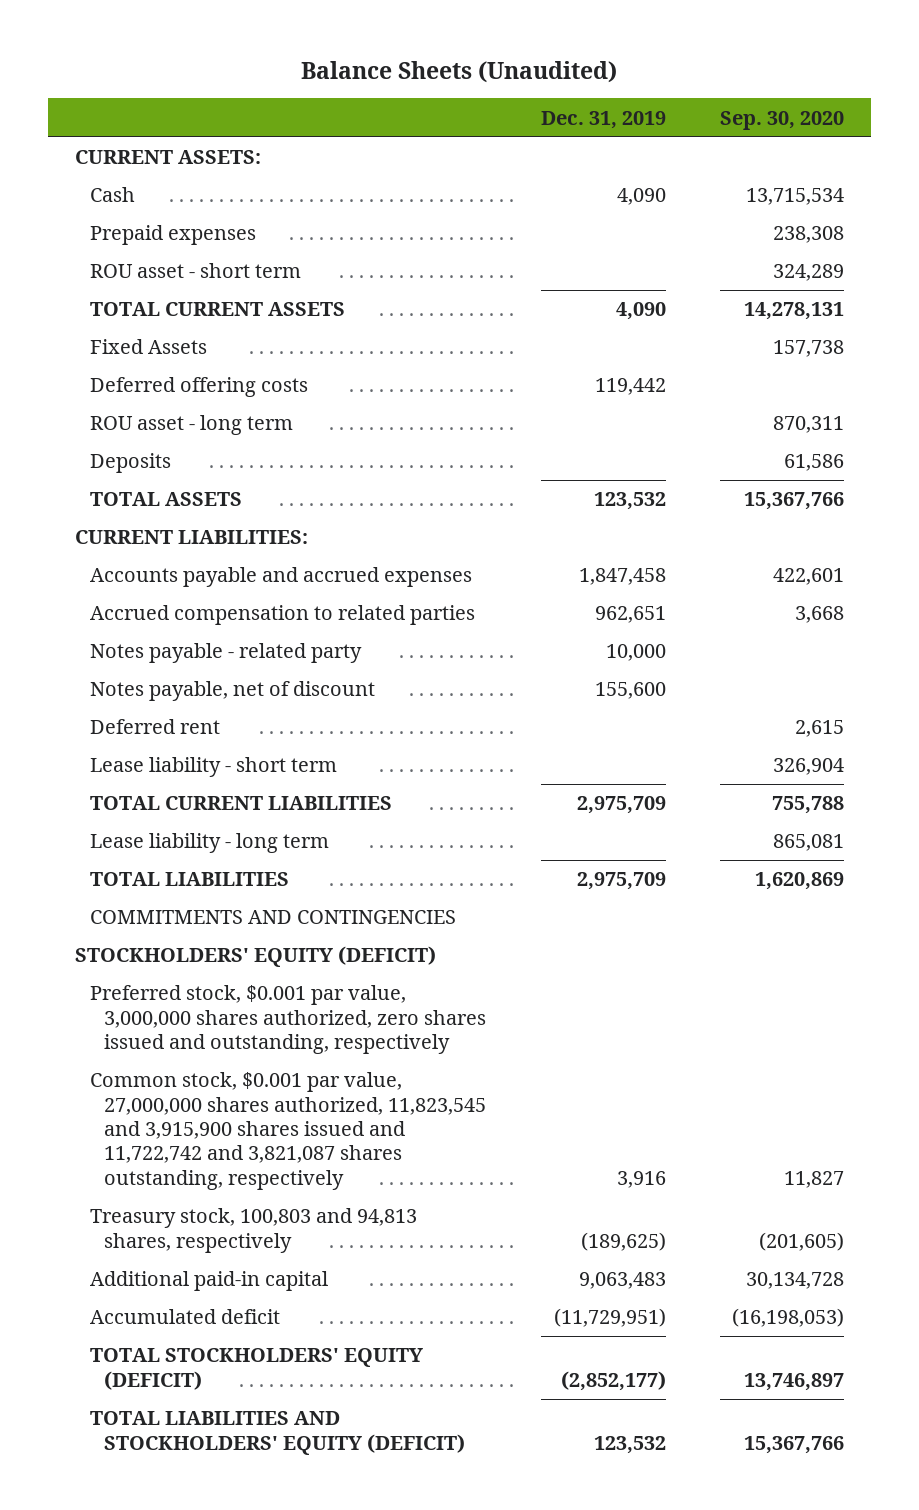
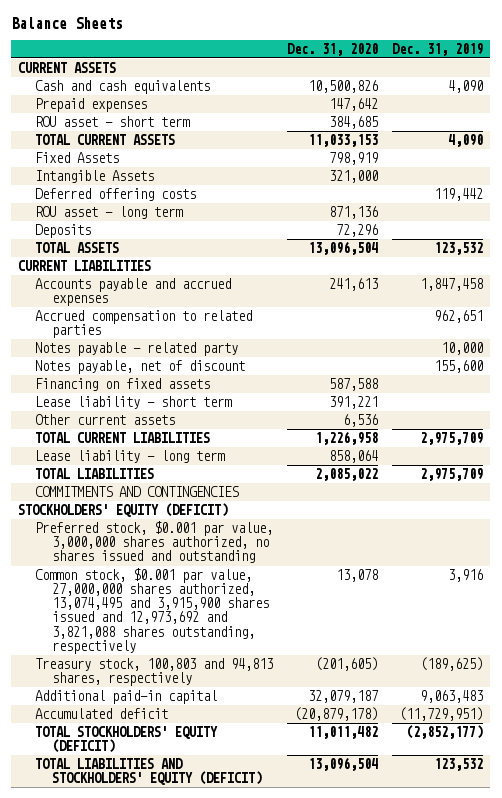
[301,60,618,83] Balance Sheets (Unaudited) -> [11,16,124,29] Balance Sheets
[720,110,845,130] Sep. 30, 2020 -> none
none -> [287,42,379,56] Dec. 31, 2020
[74,150,261,165] CURRENT ASSETS: -> [18,62,117,74] CURRENT ASSETS
[89,187,135,203] Cash -> [35,80,211,95] Cash and cash equivalents
none -> [35,170,155,184] Intangible Assets
[74,530,308,545] CURRENT LIABILITIES: -> [18,260,152,272] CURRENT LIABILITIES
[89,719,220,735] Deferred rent -> none
none -> [35,378,211,392] Financing on fixed assets
none -> [35,414,176,426] Other current assets
[89,985,487,1055] Preferred stock, $0.001 par value, 3,000,000 shares authorized, zero shares issued and outstanding, respectively -> [35,521,274,564] Preferred stock, $0.001 par value, 3,000,000 shares authorized, no shares issued and outstanding
[89,1072,487,1190] Common stock, $0.001 par value, 27,000,000 shares authorized, 11,823,545 and 3,915,900 shares issued and 11,722,742 and 3,821,087 shares outstanding, respectively -> [35,568,269,654] Common stock, $0.001 par value, 27,000,000 shares authorized, 13,074,495 and 3,915,900 shares issued and 12,973,692 and 3,821,088 shares outstanding, respectively

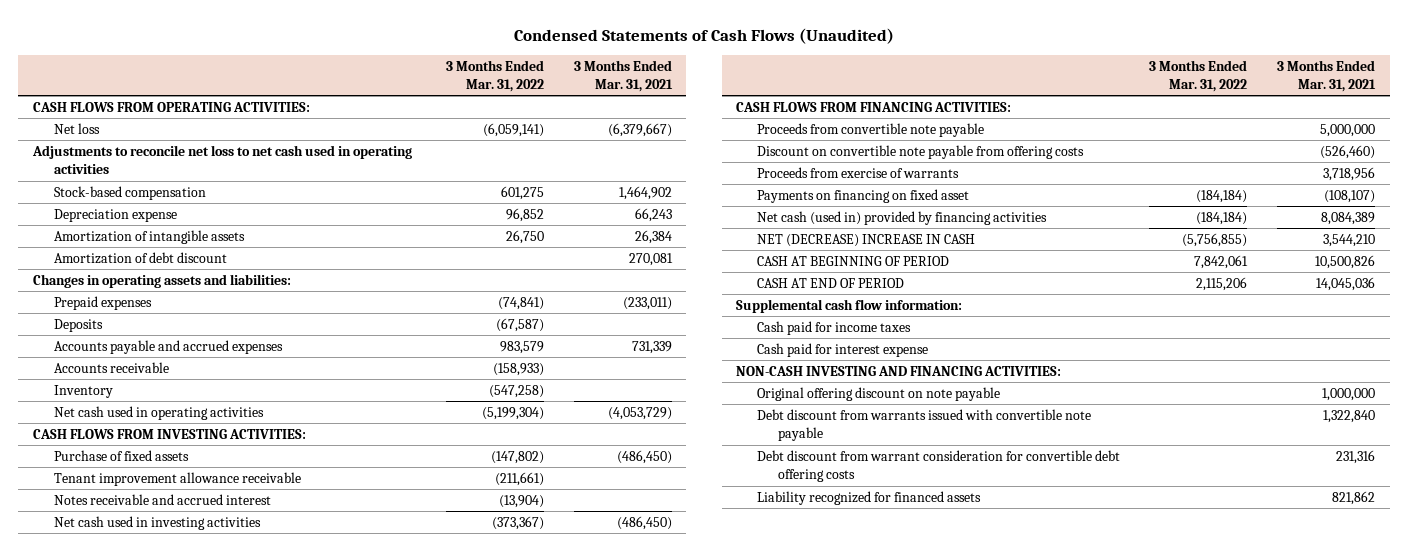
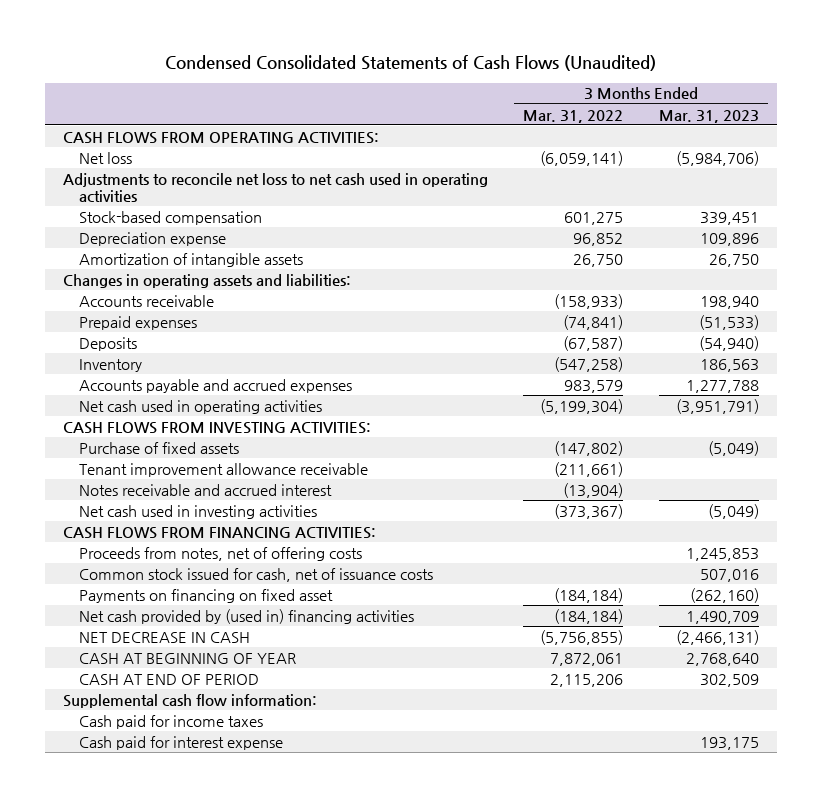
[513,27,894,44] Condensed Statements of Cash Flows (Unaudited) -> [164,54,656,71] Condensed Consolidated Statements of Cash Flows (Unaudited)
[573,59,673,92] 3 Months Ended Mar. 31, 2021 -> none
none -> [659,109,760,123] Mar. 31, 2023
[53,252,227,265] Amortization of debt discount -> none
[53,362,169,374] Accounts receivable -> [78,294,214,307] Accounts receivable
[53,340,283,355] Accounts payable and accrued expenses -> [78,378,352,393] Accounts payable and accrued expenses
[757,123,985,138] Proceeds from convertible note payable -> none
[757,145,1085,160] Discount on convertible note payable from offering costs -> none
[757,167,960,179] Proceeds from exercise of warrants -> none
none -> [78,546,362,561] Proceeds from notes, net of offering costs
none -> [78,567,433,582] Common stock issued for cash, net of issuance costs
[757,211,1048,226] Net cash (used in) provided by financing activities -> [78,608,414,624] Net cash provided by (used in) financing activities
[757,234,976,248] NET (DECREASE) INCREASE IN CASH -> [78,631,250,643] NET DECREASE IN CASH
[757,256,950,267] CASH AT BEGINNING OF PERIOD -> [78,652,296,664] CASH AT BEGINNING OF YEAR
[1194,255,1249,270] 7,842,061 -> [550,652,624,666] 7,872,061
[736,366,1062,377] NON-CASH INVESTING AND FINANCING ACTIVITIES: -> none
[757,387,1001,402] Original offering discount on note payable -> none
[757,409,1092,442] Debt discount from warrants issued with convertible note payable -> none
[757,450,1121,483] Debt discount from warrant consideration for convertible debt offering costs -> none
[757,491,982,506] Liability recognized for financed assets -> none

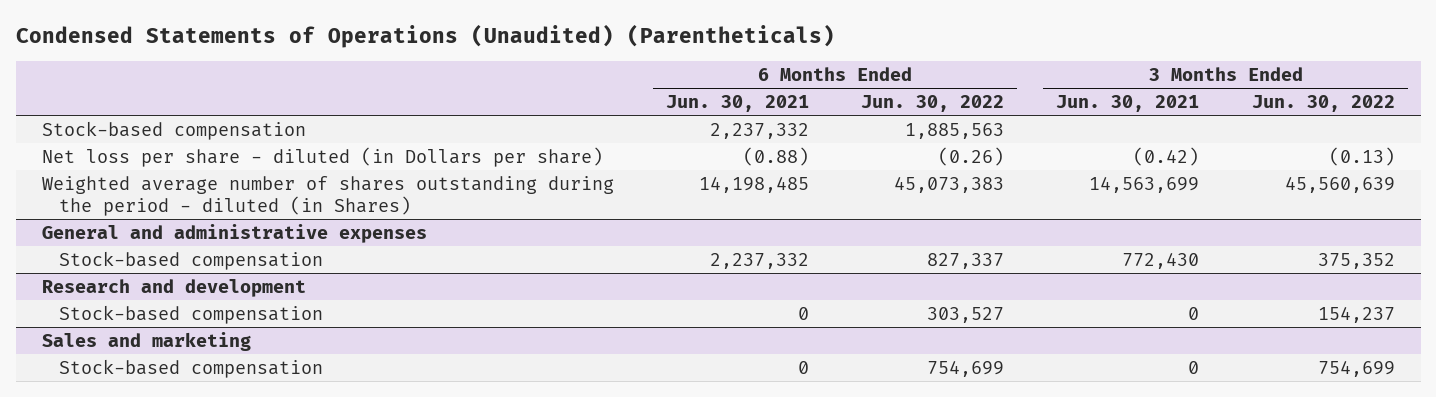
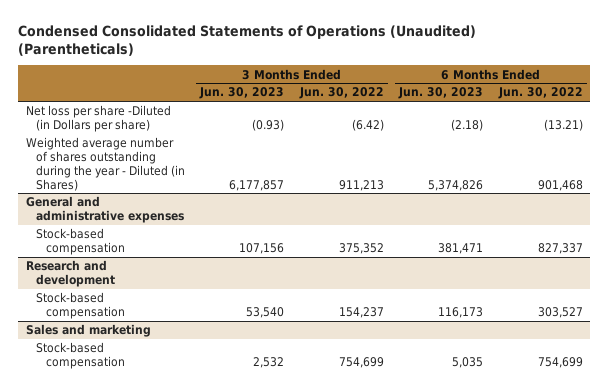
[15,24,835,49] Condensed Statements of Operations (Unaudited) (Parentheticals) -> [17,24,476,56] Condensed Consolidated Statements of Operations (Unaudited) (Parentheticals)
[666,94,810,112] Jun. 30, 2021 -> none
[1056,94,1200,112] Jun. 30, 2021 -> none
none -> [199,87,285,100] Jun. 30, 2023
none -> [398,87,484,100] Jun. 30, 2023
[41,120,306,140] Stock-based compensation -> none
[41,146,603,167] Net loss per share - diluted (in Dollars per share) -> [25,105,171,133] Net loss per share -Diluted (in Dollars per share)
[938,146,1005,166] (0.26) -> [543,119,583,132] (13.21)
[1328,146,1395,166] (0.13) -> [351,119,384,132] (6.42)
[41,175,614,216] Weighted average number of shares outstanding during the period - diluted (in Shares) -> [25,137,185,191] Weighted average number of shares outstanding during the year - Diluted (in Shares)
[894,176,1005,193] 45,073,383 -> [537,179,583,191] 901,468
[1284,176,1395,193] 45,560,639 -> [338,179,384,191] 911,213

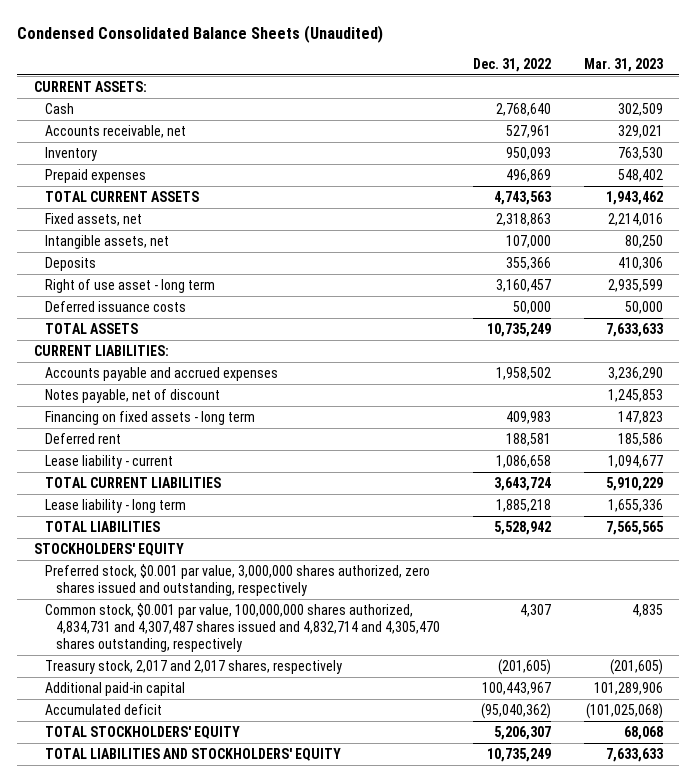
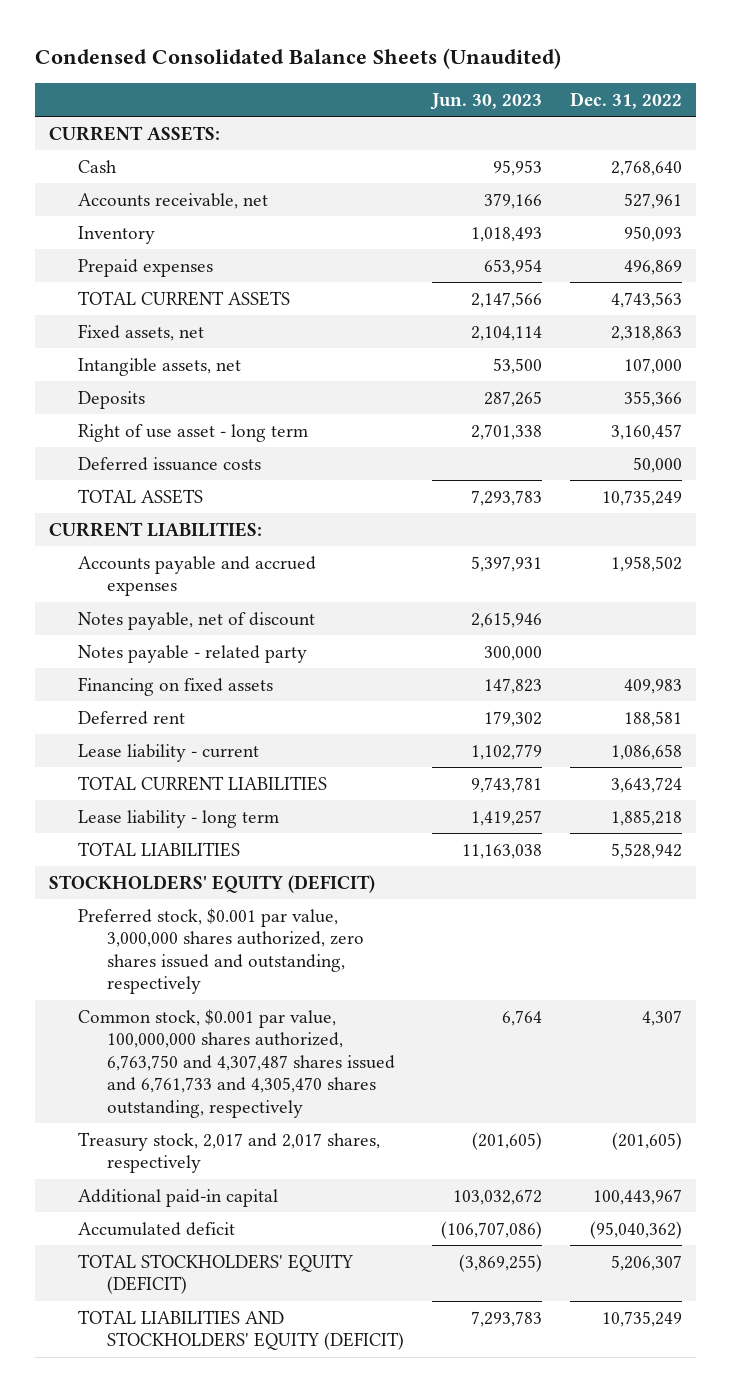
[583,57,663,72] Mar. 31, 2023 -> none
none -> [430,92,543,110] Jun. 30, 2023
none -> [77,644,307,663] Notes payable - related party
[45,410,256,425] Financing on fixed assets - long term -> [77,676,273,696] Financing on fixed assets
[33,542,184,556] STOCKHOLDERS' EQUITY -> [48,874,375,893] STOCKHOLDERS' EQUITY (DEFICIT)
[45,602,441,652] Common stock, $0.001 par value, 100,000,000 shares authorized, 4,834,731 and 4,307,487 shares issued and 4,832,714 and 4,305,470 shares outstanding, respectively -> [77,1008,396,1118] Common stock, $0.001 par value, 100,000,000 shares authorized, 6,763,750 and 4,307,487 shares issued and 6,761,733 and 4,305,470 shares outstanding, respectively
[45,725,241,739] TOTAL STOCKHOLDERS' EQUITY -> [77,1253,353,1295] TOTAL STOCKHOLDERS' EQUITY (DEFICIT)
[45,747,342,761] TOTAL LIABILITIES AND STOCKHOLDERS' EQUITY -> [77,1309,405,1351] TOTAL LIABILITIES AND STOCKHOLDERS' EQUITY (DEFICIT)

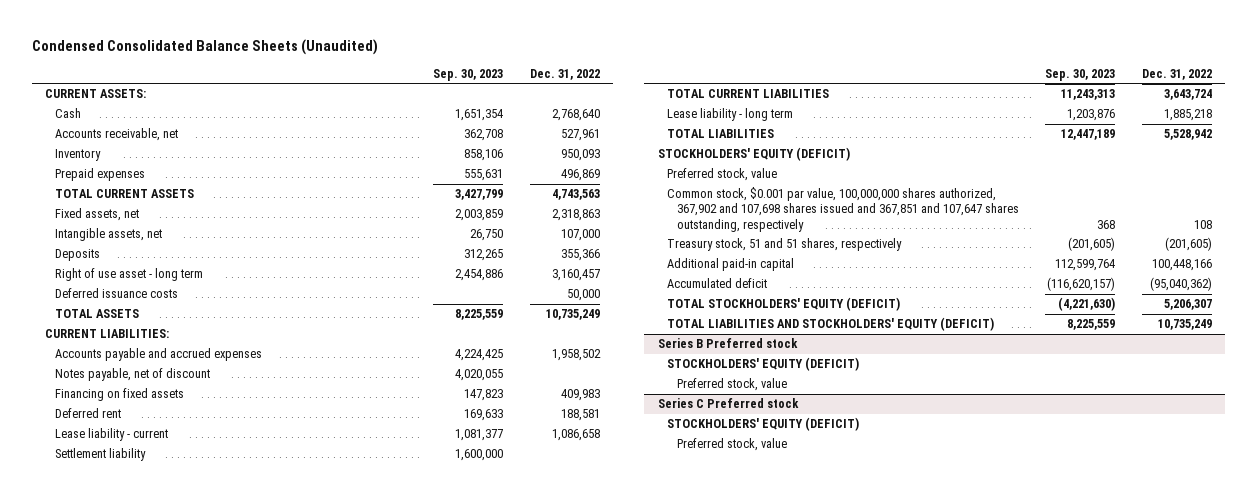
[430,92,543,110] Jun. 30, 2023 -> none
none -> [433,69,504,82] Sep. 30, 2023
[77,644,307,663] Notes payable - related party -> none
none -> [54,448,146,462] Settlement liability
[77,907,365,995] Preferred stock, $0.001 par value, 3,000,000 shares authorized, zero shares issued and outstanding, respectively -> [667,168,778,182] Preferred stock, value
[77,1008,396,1118] Common stock, $0.001 par value, 100,000,000 shares authorized, 6,763,750 and 4,307,487 shares issued and 6,761,733 and 4,305,470 shares outstanding, respectively -> [667,187,1019,232] Common stock, $0.001 par value, 100,000,000 shares authorized, 367,902 and 107,698 shares issued and 367,851 and 107,647 shares outstanding, respectively
[642,1009,683,1026] 4,307 -> [1194,219,1213,229] 108
[77,1131,380,1174] Treasury stock, 2,017 and 2,017 shares, respectively -> [667,238,903,252] Treasury stock, 51 and 51 shares, respectively
[593,1188,683,1205] 100,443,967 -> [1152,259,1213,272] 100,448,166
none -> [657,338,798,349] Series B Preferred stock
none -> [667,357,860,372] STOCKHOLDERS' EQUITY (DEFICIT)
none -> [676,378,787,392] Preferred stock, value
none -> [657,398,799,409] Series C Preferred stock
none -> [667,417,860,432] STOCKHOLDERS' EQUITY (DEFICIT)
none -> [676,438,787,452] Preferred stock, value

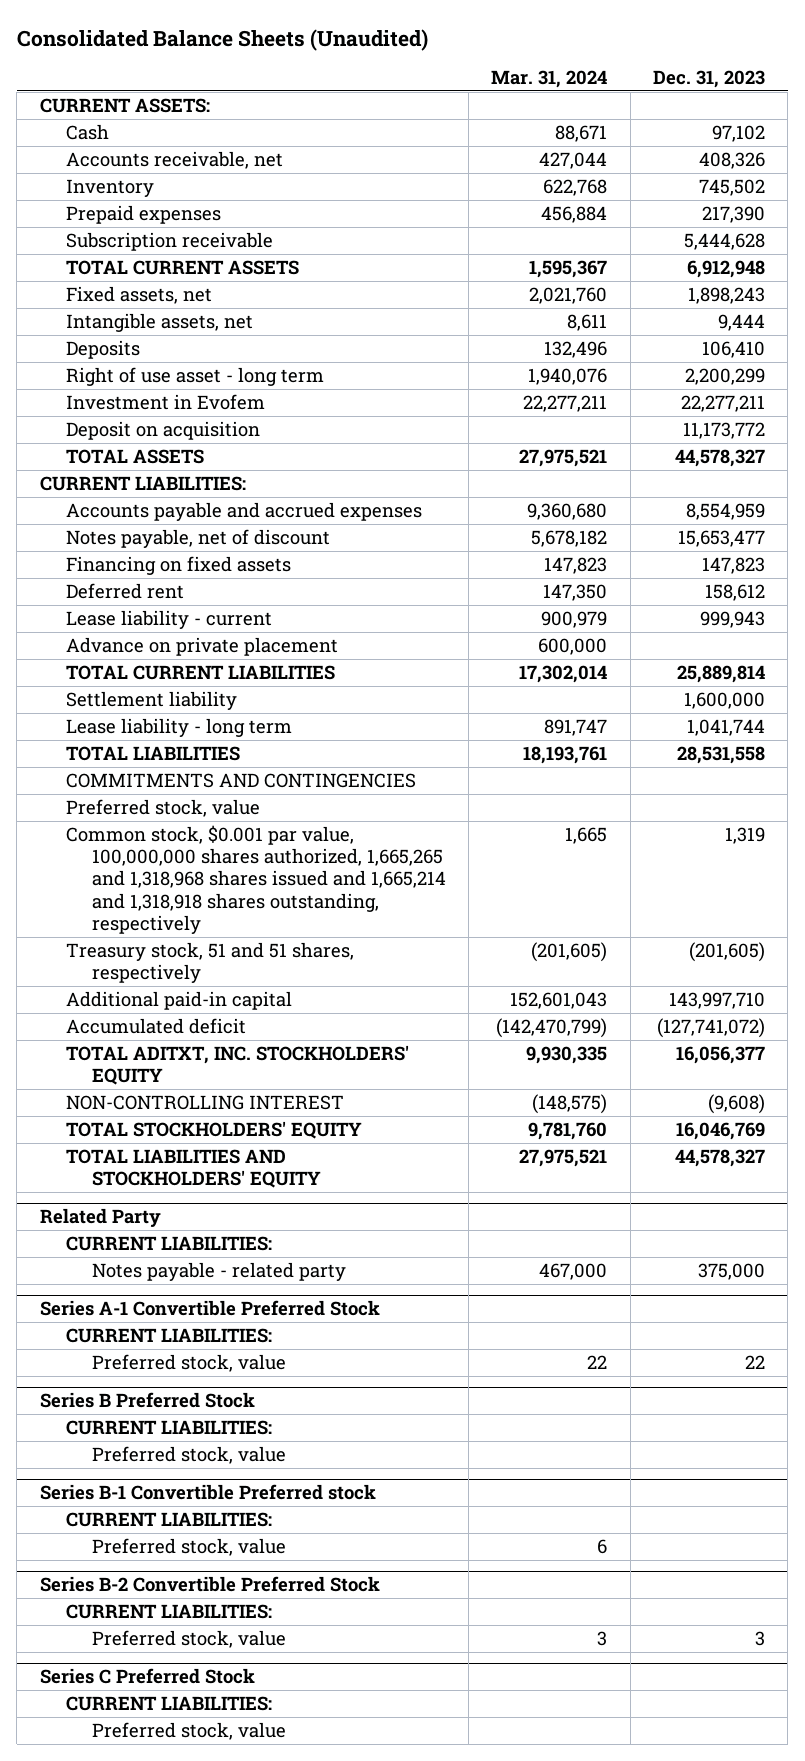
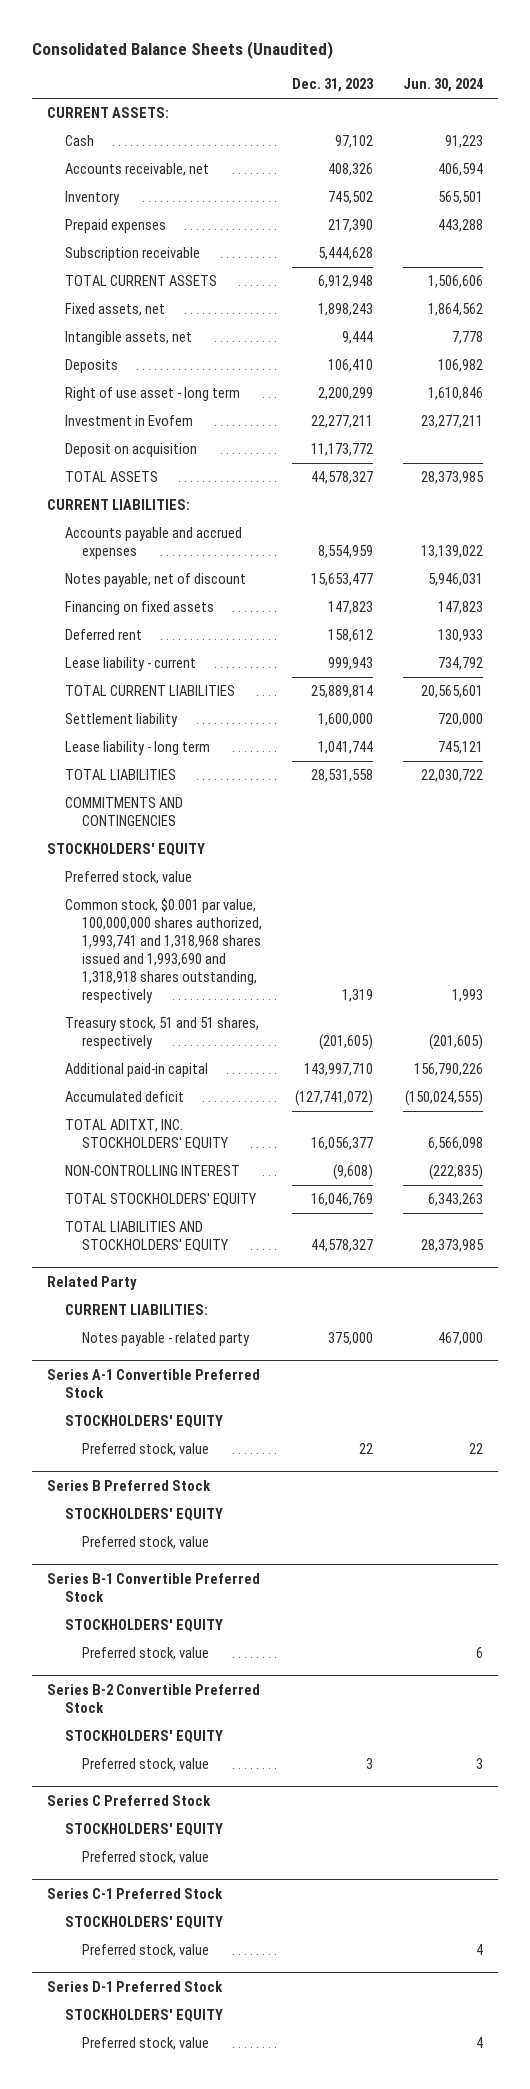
[491,70,608,89] Mar. 31, 2024 -> none
none -> [402,78,483,93] Jun. 30, 2024
[65,637,338,657] Advance on private placement -> none
none -> [47,843,206,857] STOCKHOLDERS' EQUITY
[65,825,446,934] Common stock, $0.001 par value, 100,000,000 shares authorized, 1,665,265 and 1,318,968 shares issued and 1,665,214 and 1,318,918 shares outstanding, respectively -> [64,898,263,1004] Common stock, $0.001 par value, 100,000,000 shares authorized, 1,993,741 and 1,318,968 shares issued and 1,993,690 and 1,318,918 shares outstanding, respectively
[65,1328,272,1344] CURRENT LIABILITIES: -> none
none -> [64,1415,223,1429] STOCKHOLDERS' EQUITY
[65,1420,272,1436] CURRENT LIABILITIES: -> none
none -> [64,1508,223,1522] STOCKHOLDERS' EQUITY
[65,1512,272,1528] CURRENT LIABILITIES: -> none
[39,1484,376,1501] Series B-1 Convertible Preferred stock -> [47,1573,261,1603] Series B-1 Convertible Preferred Stock
none -> [64,1619,223,1633] STOCKHOLDERS' EQUITY
[65,1604,272,1620] CURRENT LIABILITIES: -> none
none -> [64,1730,223,1744] STOCKHOLDERS' EQUITY
[65,1696,272,1712] CURRENT LIABILITIES: -> none
none -> [64,1823,223,1837] STOCKHOLDERS' EQUITY
none -> [47,1888,224,1900] Series C-1 Preferred Stock
none -> [64,1916,223,1930] STOCKHOLDERS' EQUITY
none -> [82,1944,210,1958] Preferred stock, value
none -> [47,1981,224,1993] Series D-1 Preferred Stock
none -> [64,2009,223,2023] STOCKHOLDERS' EQUITY
none -> [82,2037,210,2051] Preferred stock, value

